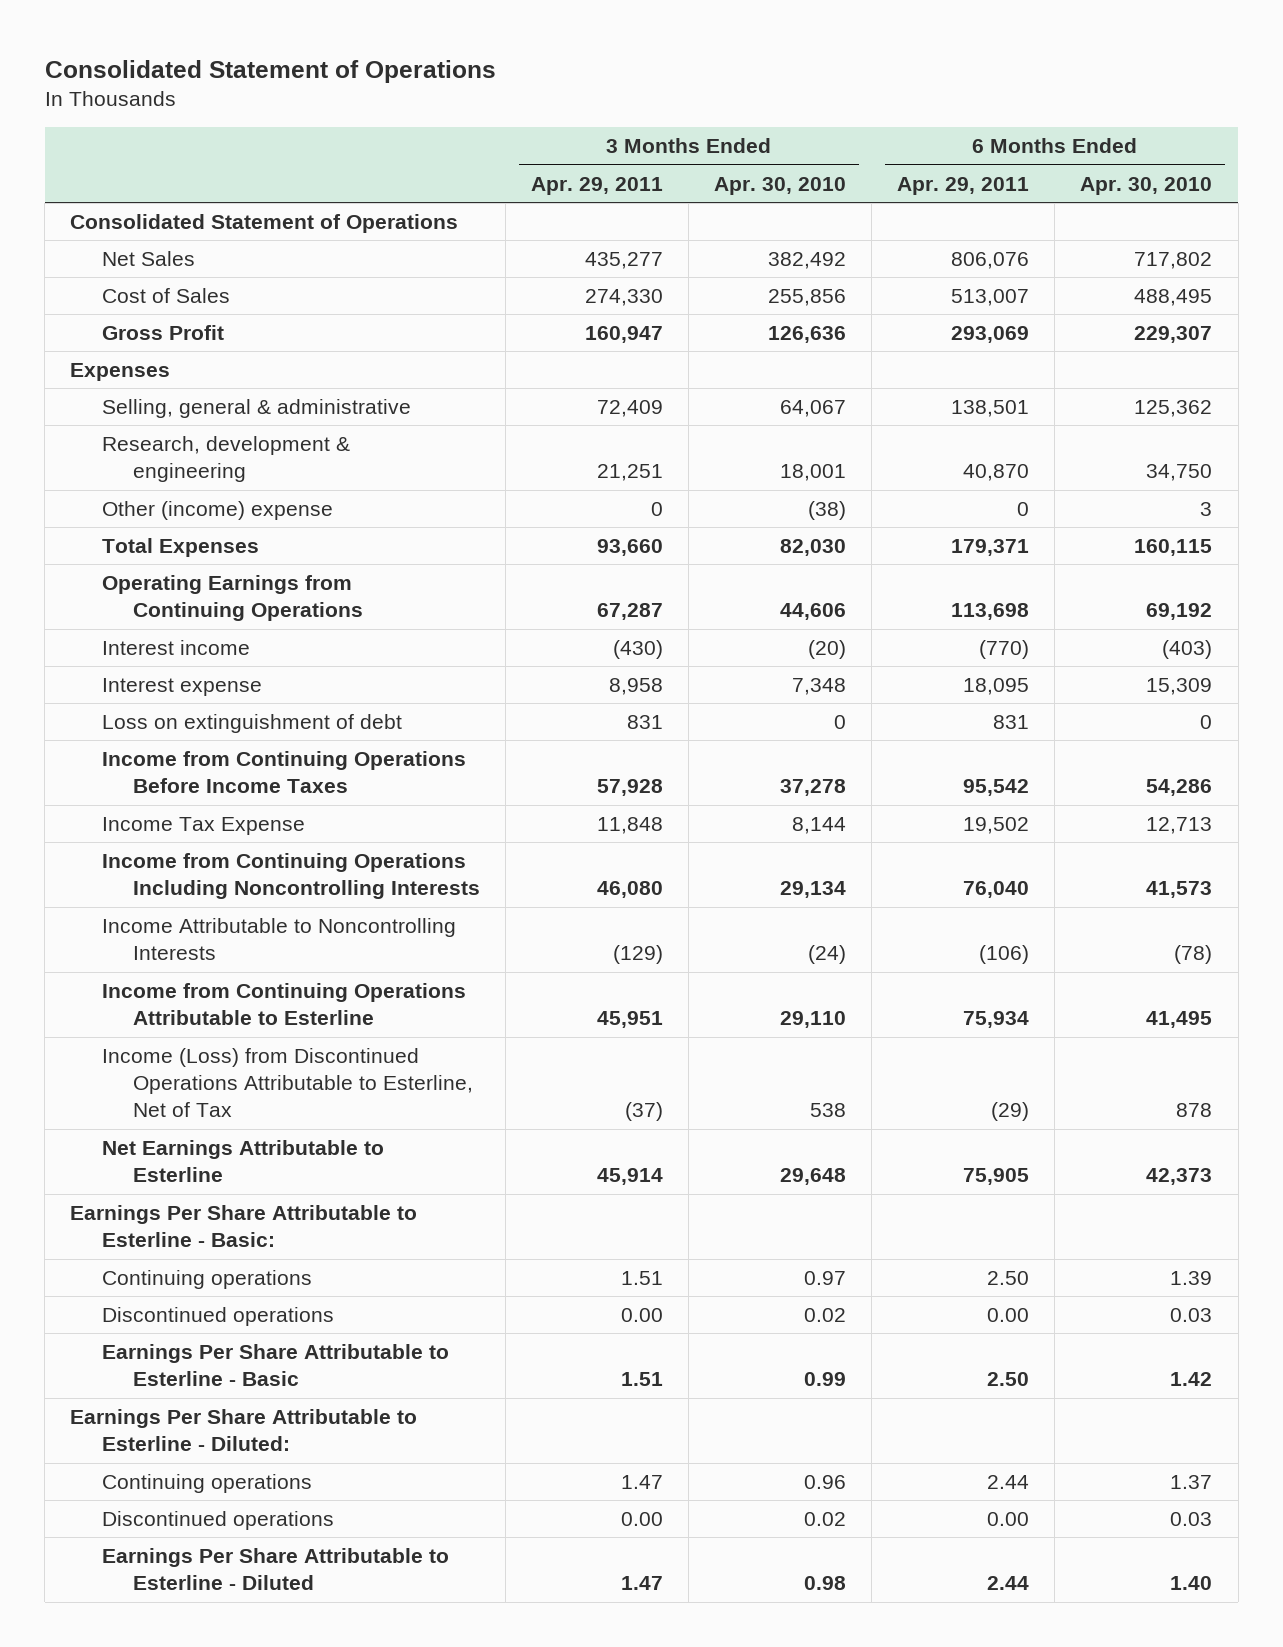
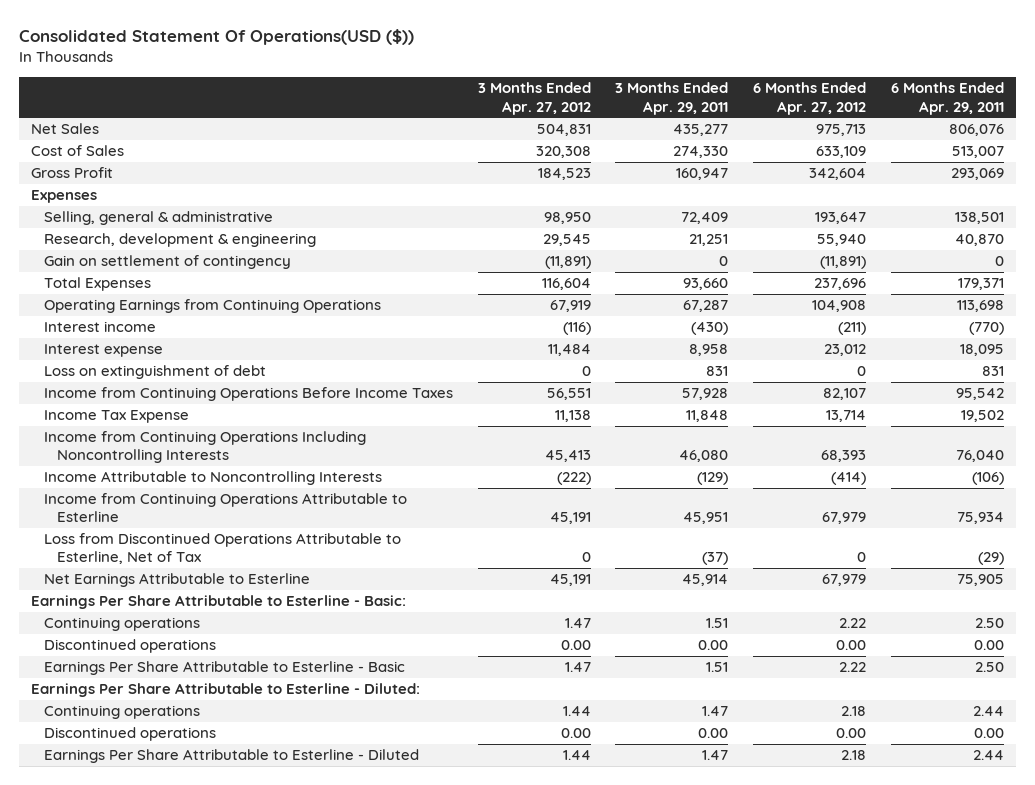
[44,59,496,83] Consolidated Statement of Operations -> [18,29,414,46] Consolidated Statement Of Operations(USD ($))
[714,176,847,195] Apr. 30, 2010 -> none
[1080,176,1213,195] Apr. 30, 2010 -> none
none -> [477,82,591,115] 3 Months Ended Apr. 27, 2012
none -> [753,82,867,115] 6 Months Ended Apr. 27, 2012
[70,214,459,234] Consolidated Statement of Operations -> none
[101,501,333,521] Other (income) expense -> none
none -> [44,255,292,270] Gain on settlement of contingency
[101,1048,474,1118] Income (Loss) from Discontinued Operations Attributable to Esterline, Net of Tax -> [44,533,402,565] Loss from Discontinued Operations Attributable to Esterline, Net of Tax

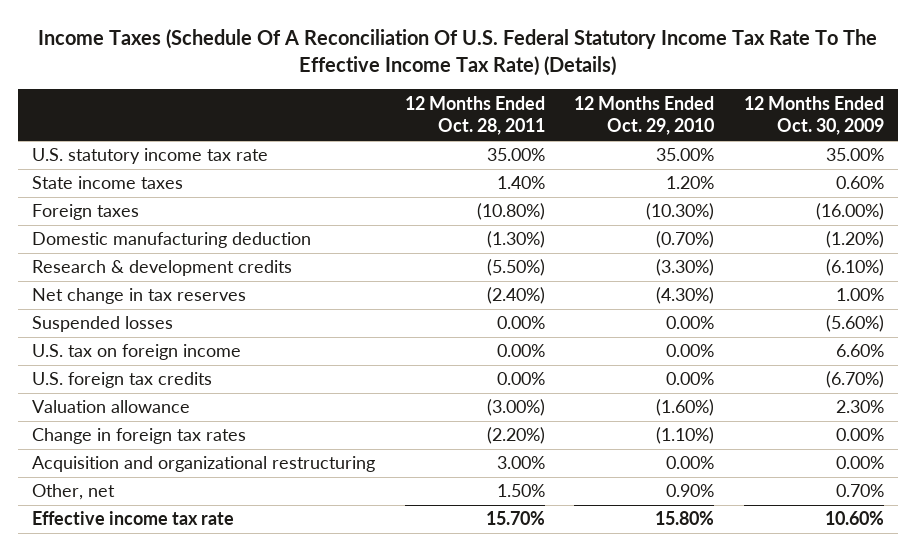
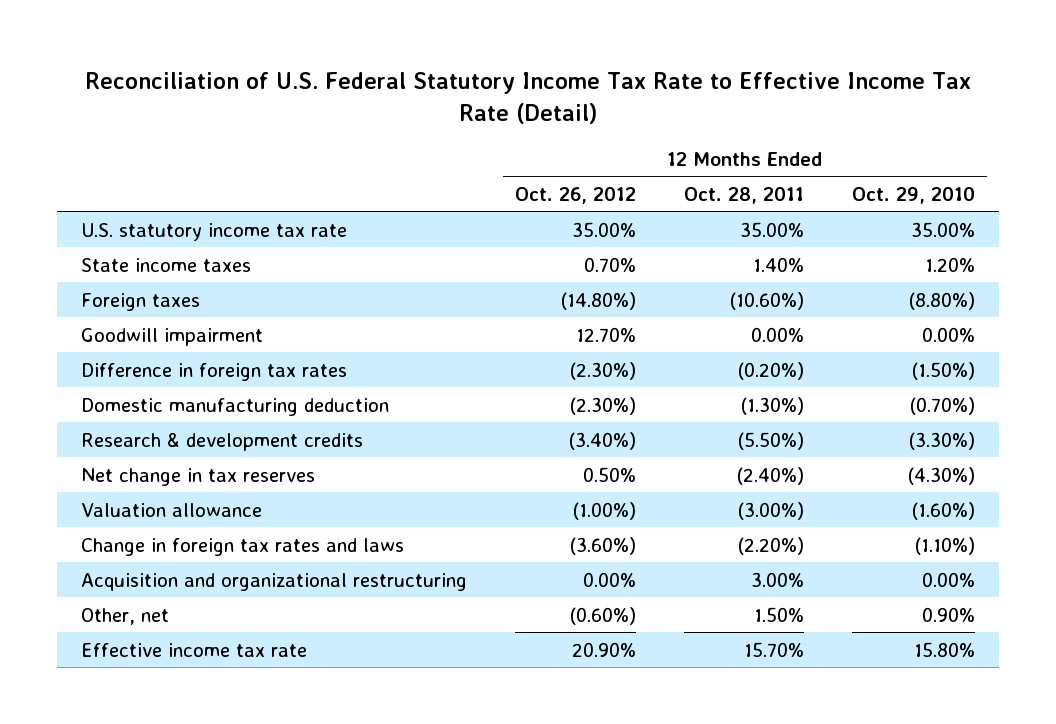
[38,28,878,76] Income Taxes (Schedule Of A Reconciliation Of U.S. Federal Statutory Income Tax Rate To The Effective Income Tax Rate) (Details) -> [84,71,971,124] Reconciliation of U.S. Federal Statutory Income Tax Rate to Effective Income Tax Rate (Detail)
[743,95,884,136] 12 Months Ended Oct. 30, 2009 -> none
none -> [514,186,636,204] Oct. 26, 2012
[476,203,545,221] (10.80%) -> [730,291,805,310] (10.60%)
[646,203,715,221] (10.30%) -> [909,291,976,310] (8.80%)
none -> [80,327,263,346] Goodwill impairment
none -> [80,362,347,381] Difference in foreign tax rates
[32,316,174,333] Suspended losses -> none
[32,344,242,361] U.S. tax on foreign income -> none
[32,372,213,389] U.S. foreign tax credits -> none
[32,428,247,445] Change in foreign tax rates -> [80,537,404,556] Change in foreign tax rates and laws

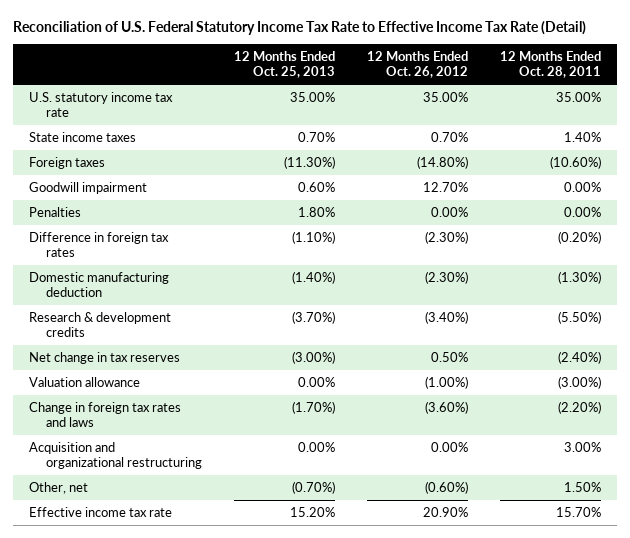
[852,186,976,204] Oct. 29, 2010 -> none
none -> [233,51,335,79] 12 Months Ended Oct. 25, 2013
none -> [29,206,82,217] Penalties

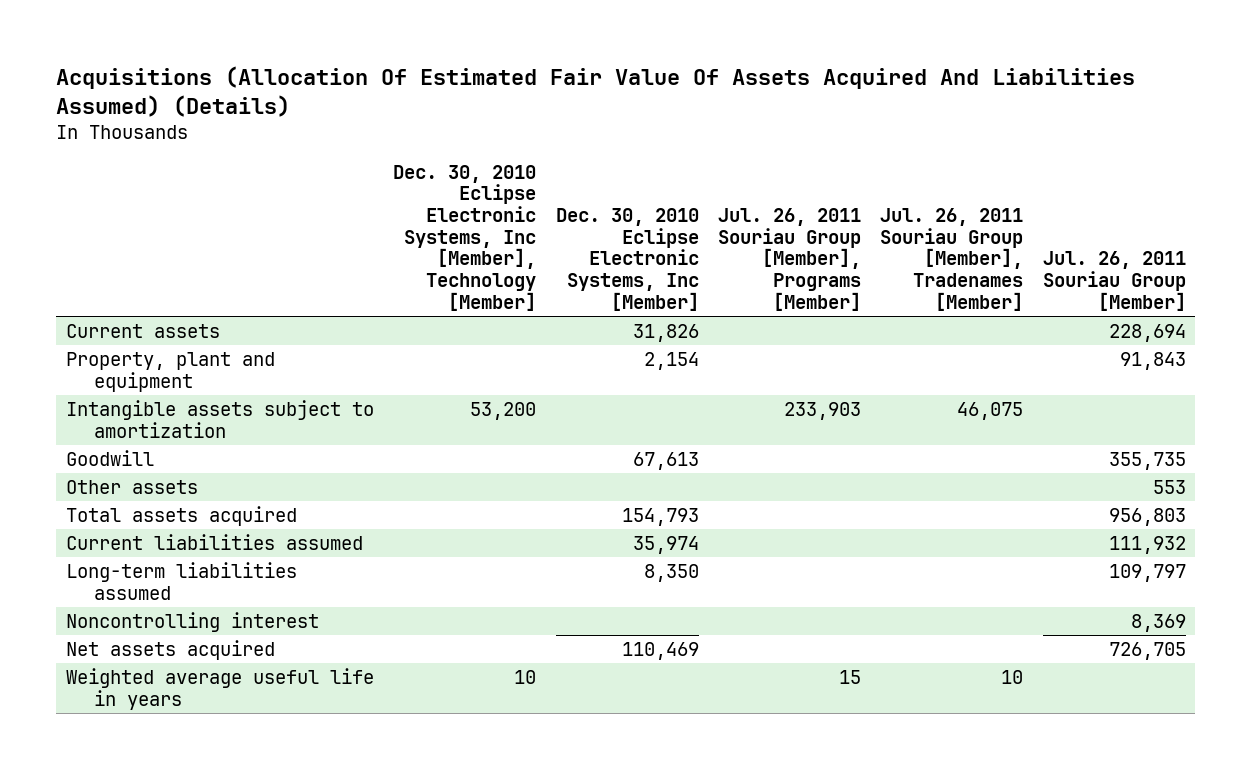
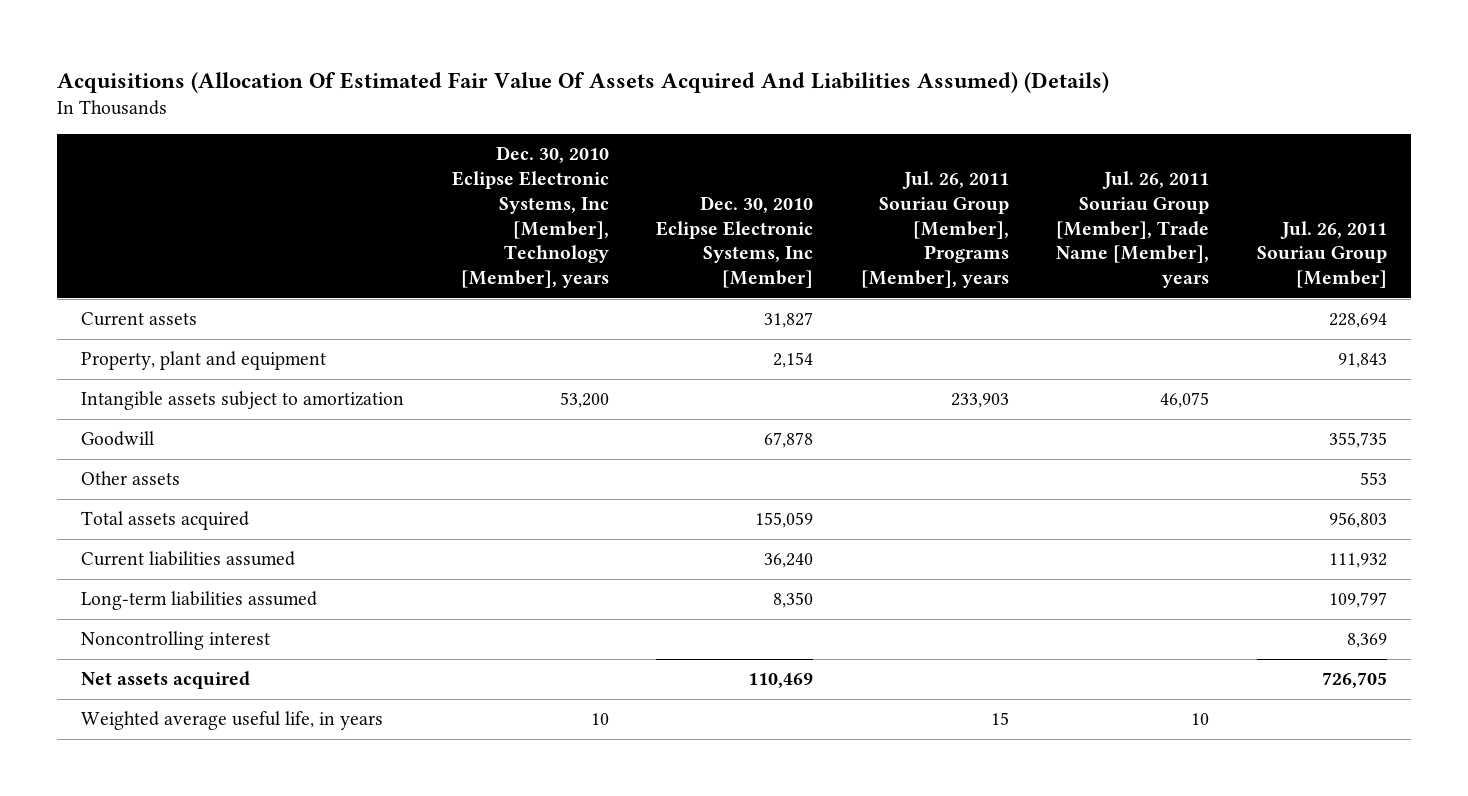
[393,164,537,311] Dec. 30, 2010 Eclipse Electronic Systems, Inc [Member], Technology [Member] -> none
[717,208,861,311] Jul. 26, 2011 Souriau Group [Member], Programs [Member] -> none
[880,208,1024,311] Jul. 26, 2011 Souriau Group [Member], Tradenames [Member] -> none
none -> [451,146,609,289] Dec. 30, 2010 Eclipse Electronic Systems, Inc [Member], Technology [Member], years
none -> [860,170,1009,289] Jul. 26, 2011 Souriau Group [Member], Programs [Member], years
none -> [1056,170,1210,289] Jul. 26, 2011 Souriau Group [Member], Trade Name [Member], years
[632,323,699,342] 31,826 -> [764,312,814,329] 31,827
[632,451,699,470] 67,613 -> [764,432,814,449] 67,878
[621,507,699,526] 154,793 -> [755,512,814,529] 155,059
[632,535,699,554] 35,974 -> [764,553,814,569] 36,240
[66,667,375,710] Weighted average useful life in years -> [81,711,384,731] Weighted average useful life, in years

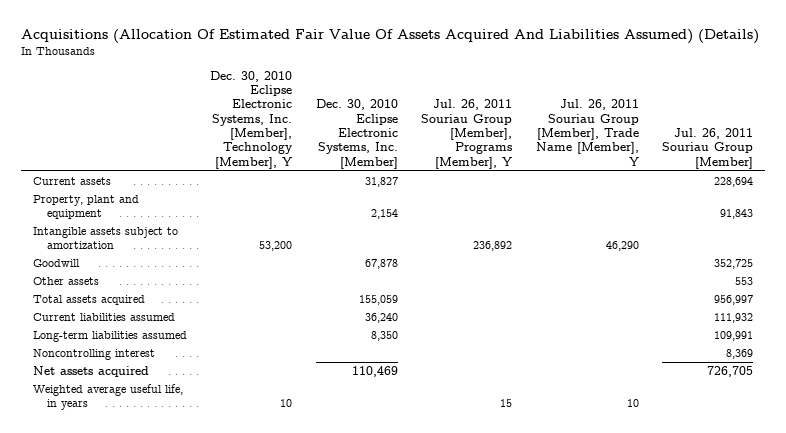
[451,146,609,289] Dec. 30, 2010 Eclipse Electronic Systems, Inc [Member], Technology [Member], years -> none
[656,195,814,289] Dec. 30, 2010 Eclipse Electronic Systems, Inc [Member] -> none
[860,170,1009,289] Jul. 26, 2011 Souriau Group [Member], Programs [Member], years -> none
[1056,170,1210,289] Jul. 26, 2011 Souriau Group [Member], Trade Name [Member], years -> none
none -> [210,70,294,169] Dec. 30, 2010 Eclipse Electronic Systems, Inc. [Member], Technology [Member], Y
none -> [315,99,398,169] Dec. 30, 2010 Eclipse Electronic Systems, Inc. [Member]
none -> [421,99,513,169] Jul. 26, 2011 Souriau Group [Member], Programs [Member], Y
none -> [535,99,639,166] Jul. 26, 2011 Souriau Group [Member], Trade Name [Member], Y
[1328,432,1387,449] 355,735 -> [714,258,754,269] 352,725
[1328,512,1387,529] 956,803 -> [714,294,754,305] 956,997
[1328,592,1387,609] 109,797 -> [714,330,754,341] 109,991

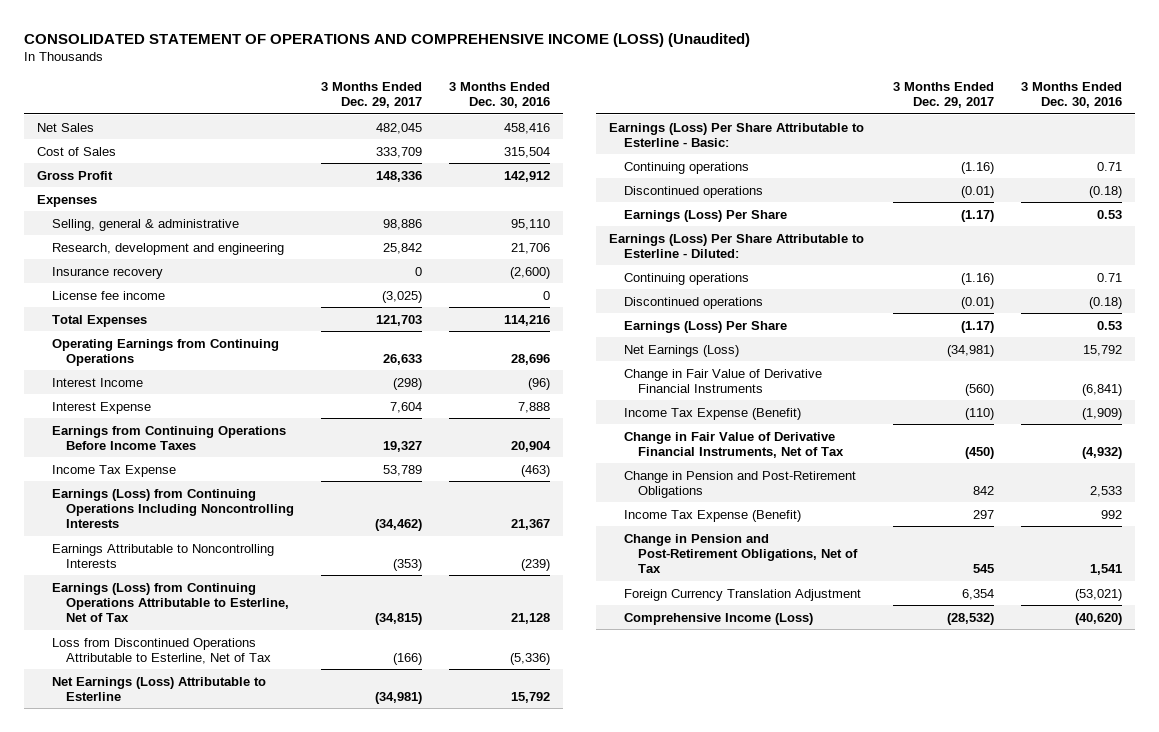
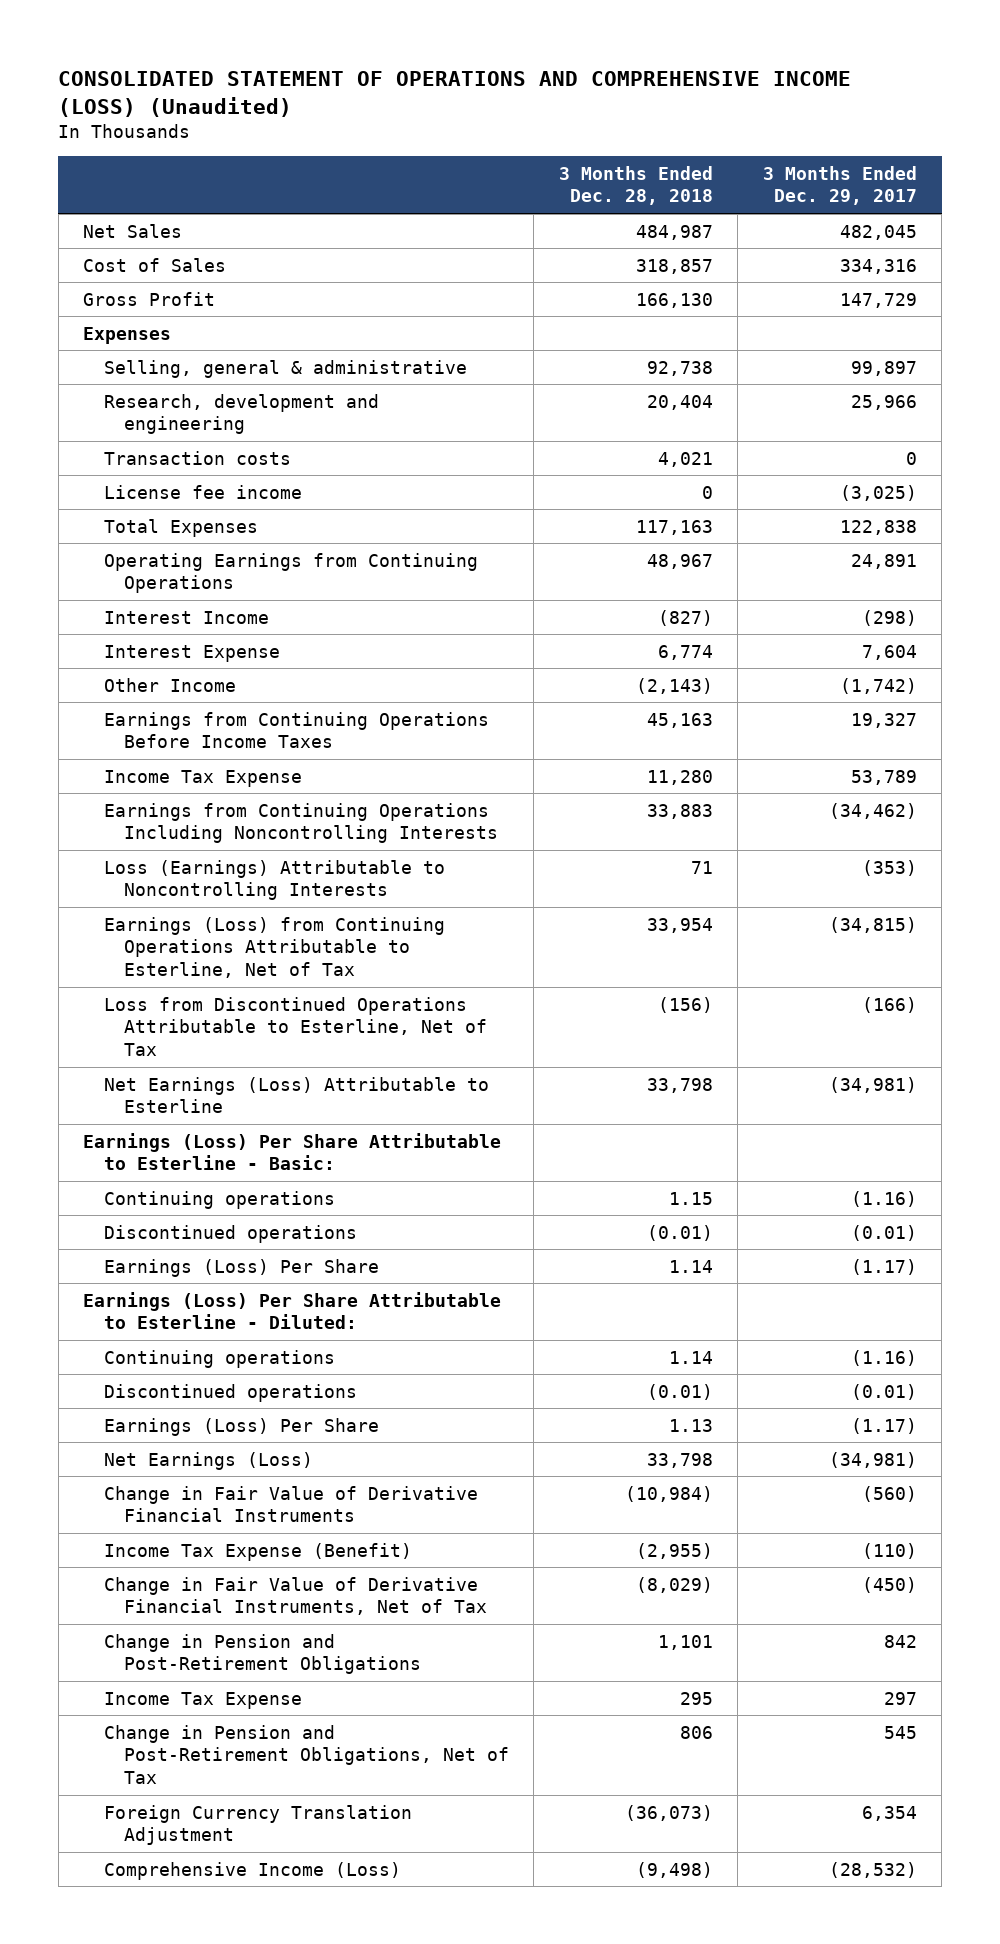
[448,81,550,109] 3 Months Ended Dec. 30, 2016 -> none
none -> [558,165,713,206] 3 Months Ended Dec. 28, 2018
[376,146,423,158] 333,709 -> [839,258,917,274] 334,316
[376,170,423,182] 148,336 -> [839,292,917,308] 147,729
[51,266,163,279] Insurance recovery -> none
[383,218,423,230] 98,886 -> [850,360,917,376] 99,897
[383,242,423,254] 25,842 -> [850,394,917,410] 25,966
none -> [103,450,291,465] Transaction costs
[376,314,423,326] 121,703 -> [839,519,917,535] 122,838
[383,353,423,365] 26,633 -> [850,553,917,569] 24,891
none -> [103,677,236,692] Other Income
[51,488,295,529] Earnings (Loss) from Continuing Operations Including Noncontrolling Interests -> [103,802,499,844] Earnings from Continuing Operations Including Noncontrolling Interests
[51,543,274,568] Earnings Attributable to Noncontrolling Interests -> [103,859,445,901] Loss (Earnings) Attributable to Noncontrolling Interests
[623,509,801,522] Income Tax Expense (Benefit) -> [103,1691,302,1709] Income Tax Expense

